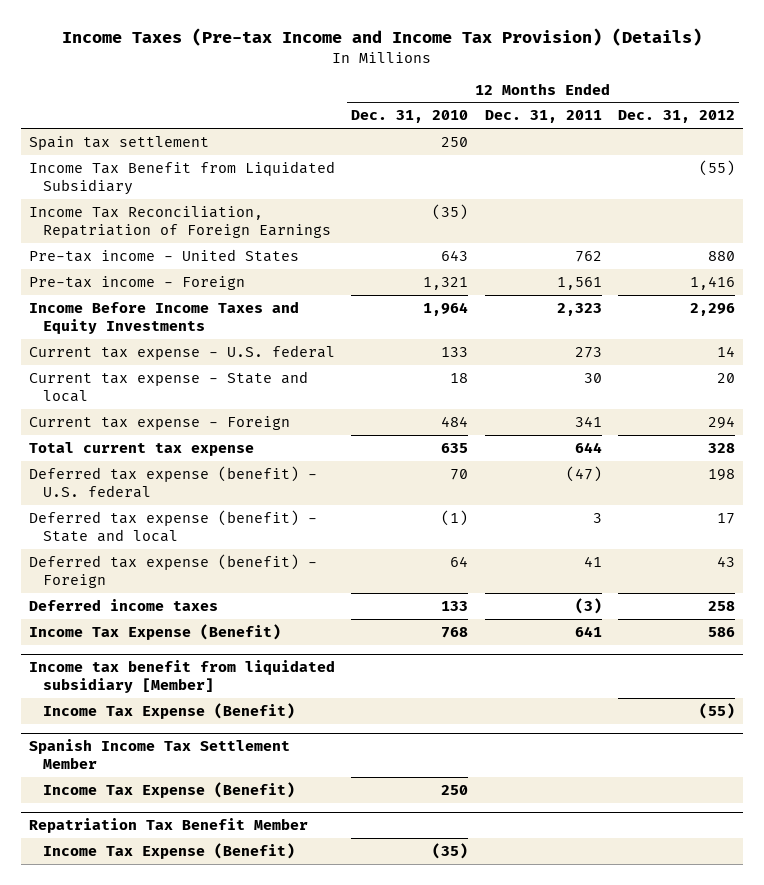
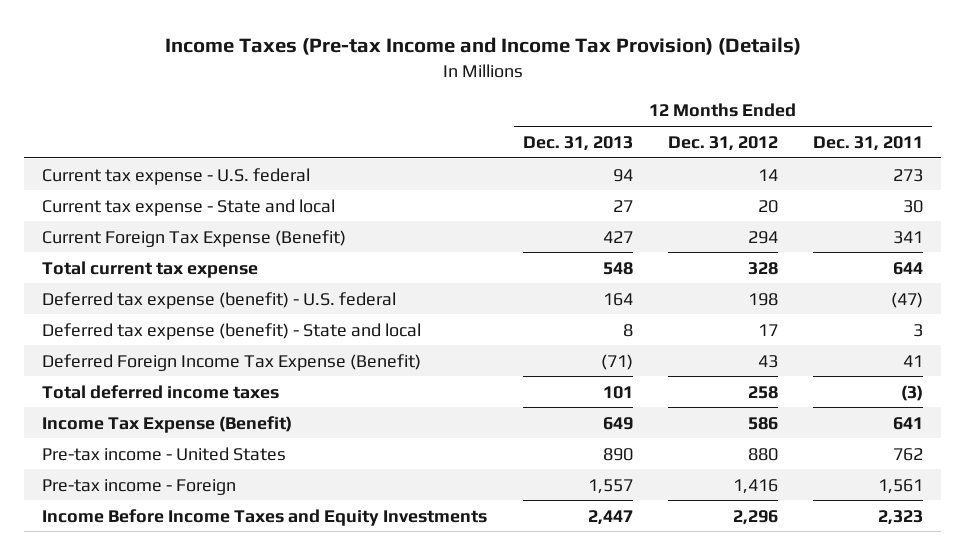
[351,110,469,124] Dec. 31, 2010 -> none
none -> [522,135,633,151] Dec. 31, 2013
[28,135,209,150] Spain tax settlement -> none
[28,160,335,196] Income Tax Benefit from Liquidated Subsidiary -> none
[28,205,331,239] Income Tax Reconciliation, Repatriation of Foreign Earnings -> none
[28,415,290,430] Current tax expense - Foreign -> [42,229,347,247] Current Foreign Tax Expense (Benefit)
[28,553,317,589] Deferred tax expense (benefit) - Foreign -> [42,353,422,371] Deferred Foreign Income Tax Expense (Benefit)
[28,598,218,611] Deferred income taxes -> [42,384,280,399] Total deferred income taxes
[28,660,335,694] Income tax benefit from liquidated subsidiary [Member] -> none
[42,702,295,719] Income Tax Expense (Benefit) -> none
[28,739,290,770] Spanish Income Tax Settlement Member -> none
[42,781,295,798] Income Tax Expense (Benefit) -> none
[28,818,308,834] Repatriation Tax Benefit Member -> none
[42,842,295,859] Income Tax Expense (Benefit) -> none
[28,248,299,262] Pre-tax income - United States -> [42,446,287,461] Pre-tax income - United States
[28,275,245,290] Pre-tax income - Foreign -> [42,478,237,495] Pre-tax income - Foreign
[28,300,299,335] Income Before Income Taxes and Equity Investments -> [42,508,488,526] Income Before Income Taxes and Equity Investments

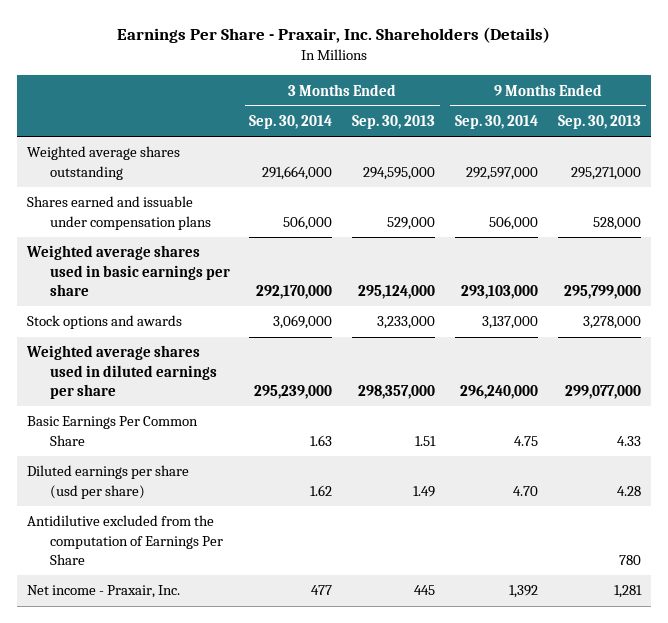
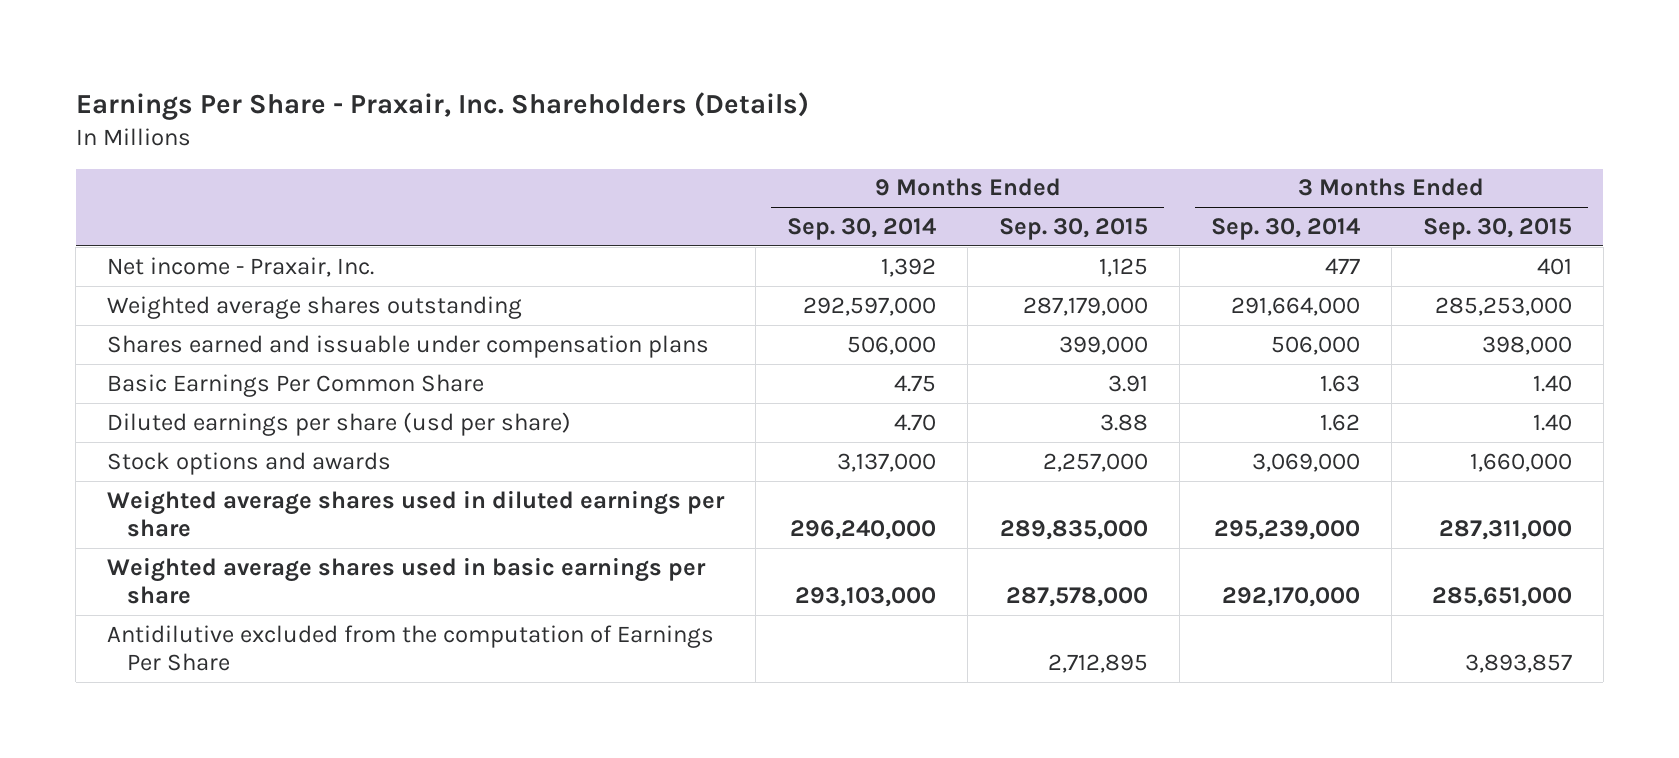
[352,115,436,130] Sep. 30, 2013 -> none
[557,115,641,130] Sep. 30, 2013 -> none
none -> [999,218,1149,241] Sep. 30, 2015
none -> [1422,218,1572,241] Sep. 30, 2015
[27,585,181,599] Net income - Praxair, Inc. -> [107,256,375,277] Net income - Praxair, Inc.
[27,315,183,330] Stock options and awards -> [107,451,392,475] Stock options and awards
[26,345,217,399] Weighted average shares used in diluted earnings per share -> [107,489,726,537] Weighted average shares used in diluted earnings per share
[26,245,230,296] Weighted average shares used in basic earnings per share -> [107,556,707,604] Weighted average shares used in basic earnings per share

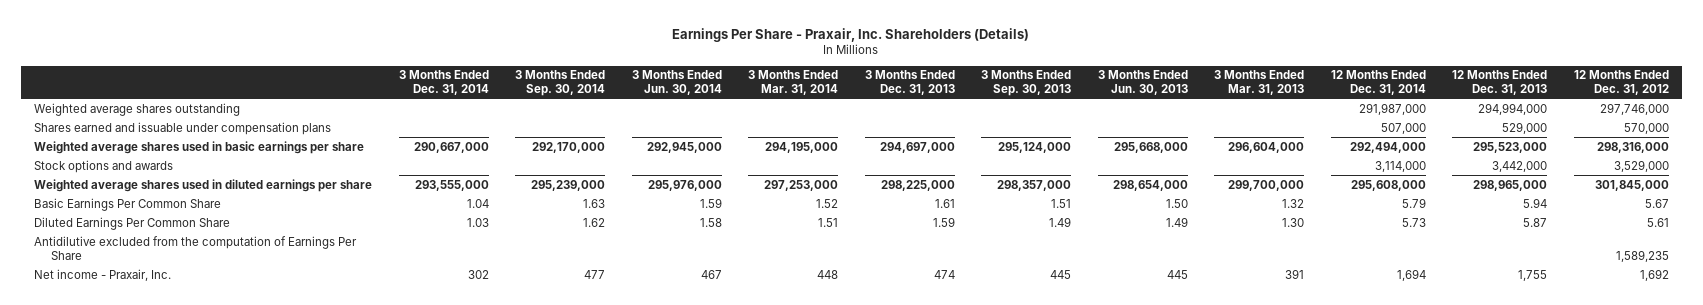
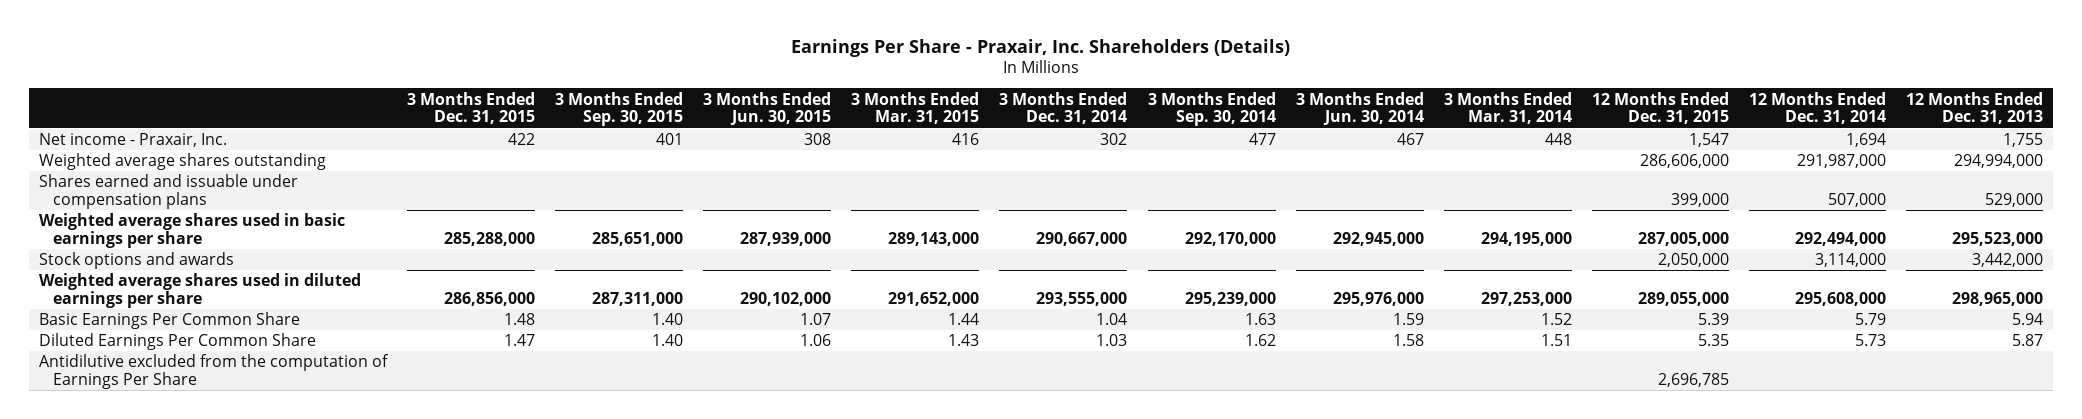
[864,70,955,96] 3 Months Ended Dec. 31, 2013 -> none
[981,70,1072,97] 3 Months Ended Sep. 30, 2013 -> none
[1097,70,1188,96] 3 Months Ended Jun. 30, 2013 -> none
[1214,70,1305,96] 3 Months Ended Mar. 31, 2013 -> none
[1573,70,1669,96] 12 Months Ended Dec. 31, 2012 -> none
none -> [407,91,536,125] 3 Months Ended Dec. 31, 2015
none -> [555,91,684,127] 3 Months Ended Sep. 30, 2015
none -> [703,91,832,126] 3 Months Ended Jun. 30, 2015
none -> [851,91,980,125] 3 Months Ended Mar. 31, 2015
none -> [1591,91,1729,125] 12 Months Ended Dec. 31, 2015
[34,268,172,281] Net income - Praxair, Inc. -> [38,133,227,148] Net income - Praxair, Inc.

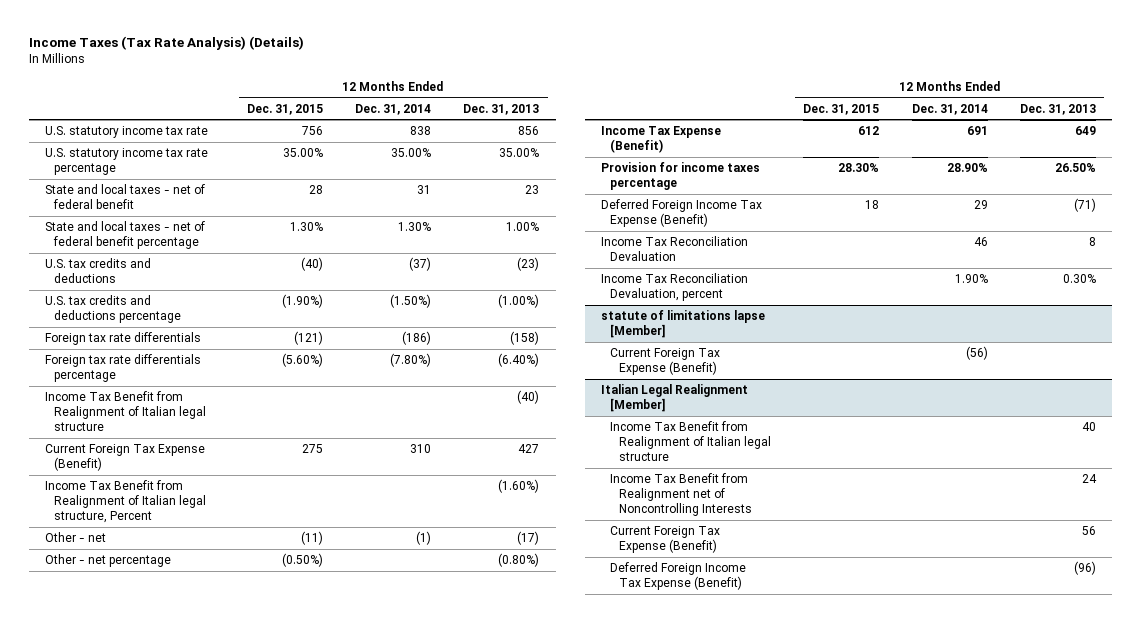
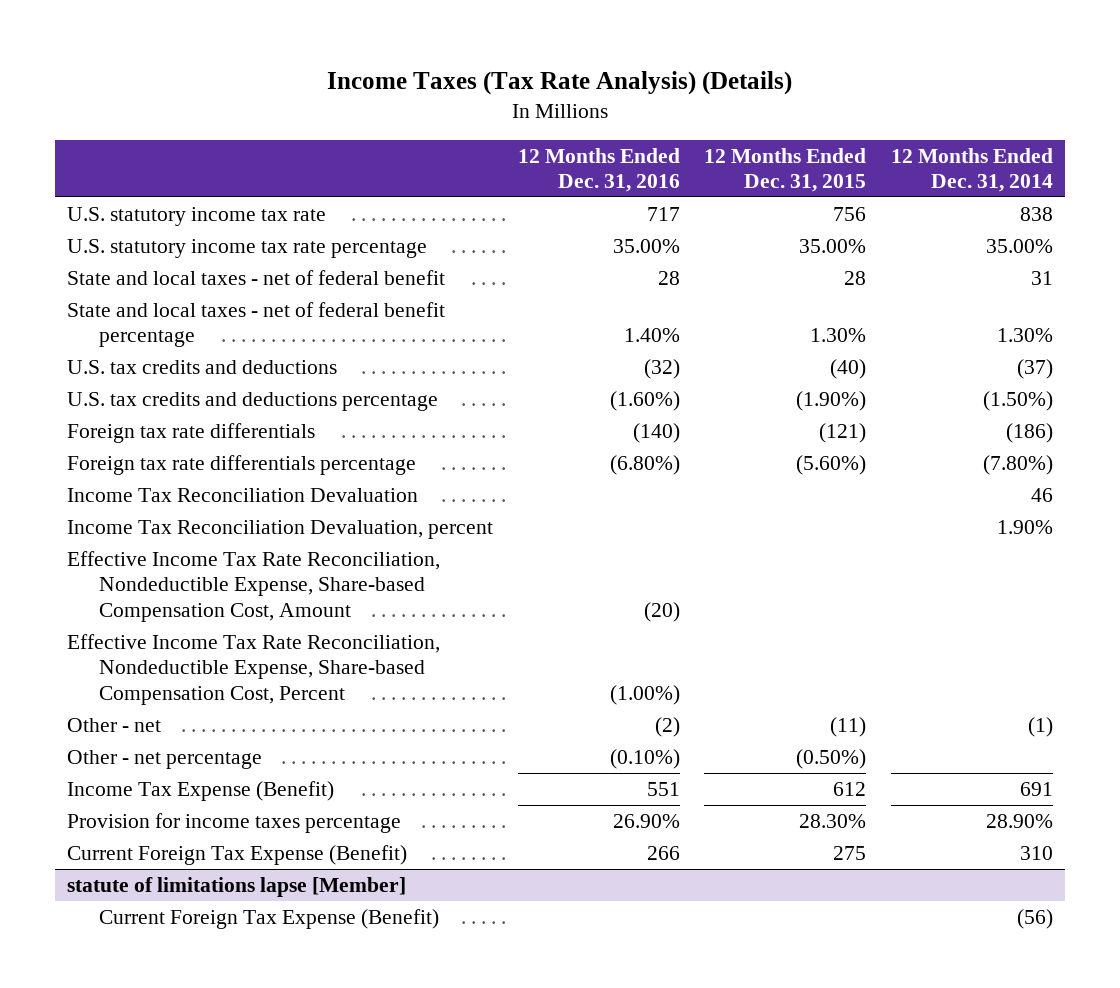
[463,103,540,115] Dec. 31, 2013 -> none
none -> [517,147,680,192] 12 Months Ended Dec. 31, 2016
[45,391,206,432] Income Tax Benefit from Realignment of Italian legal structure -> none
[45,480,206,524] Income Tax Benefit from Realignment of Italian legal structure, Percent -> none
[601,236,749,262] Income Tax Reconciliation Devaluation -> [67,487,419,502] Income Tax Reconciliation Devaluation
[601,273,749,302] Income Tax Reconciliation Devaluation, percent -> [67,519,494,539] Income Tax Reconciliation Devaluation, percent
none -> [67,550,441,622] Effective Income Tax Rate Reconciliation, Nondeductible Expense, Share-based Compensation Cost, Amount
none -> [67,633,441,705] Effective Income Tax Rate Reconciliation, Nondeductible Expense, Share-based Compensation Cost, Percent
[601,199,763,228] Deferred Foreign Income Tax Expense (Benefit) -> none
[45,444,206,472] Current Foreign Tax Expense (Benefit) -> [67,844,408,865] Current Foreign Tax Expense (Benefit)
[601,384,749,413] Italian Legal Realignment [Member] -> none
[610,421,771,462] Income Tax Benefit from Realignment of Italian legal structure -> none
[610,473,752,517] Income Tax Benefit from Realignment net of Noncontrolling Interests -> none
[610,526,721,554] Current Foreign Tax Expense (Benefit) -> none
[610,562,747,591] Deferred Foreign Income Tax Expense (Benefit) -> none

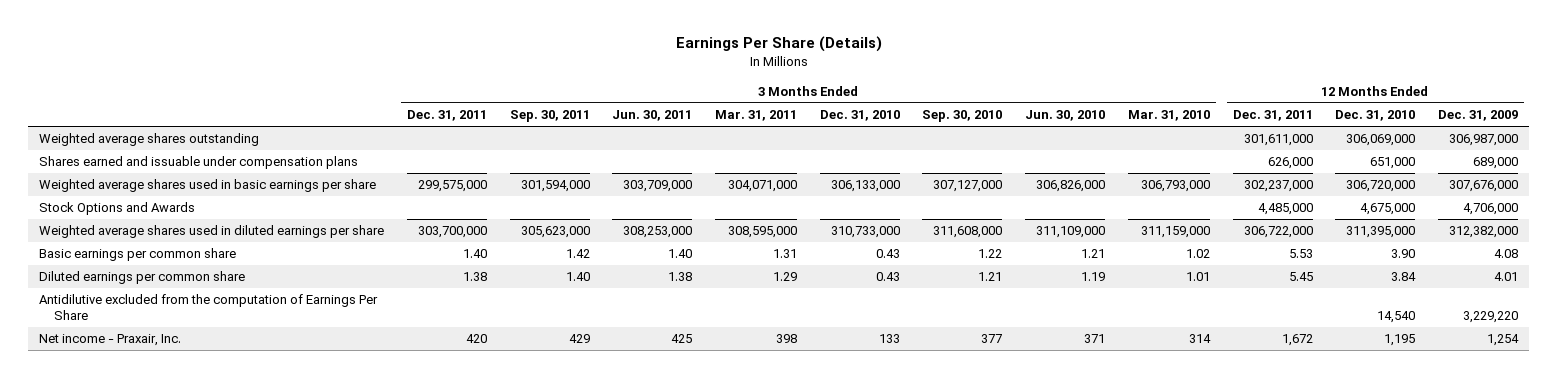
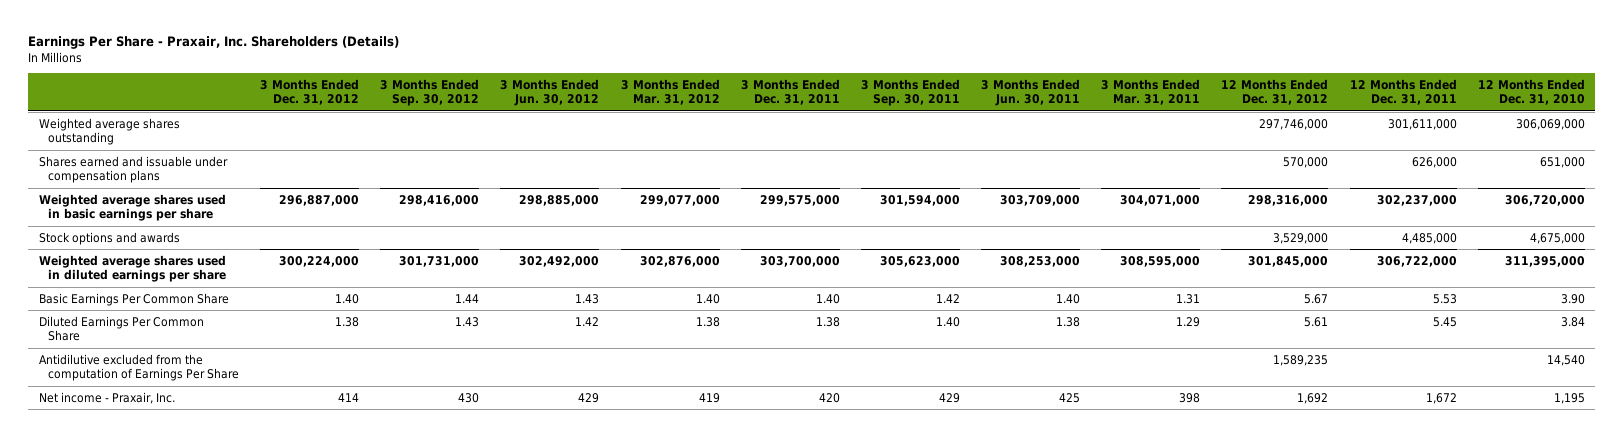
[675,36,882,53] Earnings Per Share (Details) -> [28,36,400,50] Earnings Per Share - Praxair, Inc. Shareholders (Details)
[819,110,900,122] Dec. 31, 2010 -> none
[922,110,1003,123] Sep. 30, 2010 -> none
[1025,110,1106,122] Jun. 30, 2010 -> none
[1127,110,1210,122] Mar. 31, 2010 -> none
[1438,110,1519,122] Dec. 31, 2009 -> none
none -> [260,78,360,106] 3 Months Ended Dec. 31, 2012
none -> [380,78,480,107] 3 Months Ended Sep. 30, 2012
none -> [500,78,600,107] 3 Months Ended Jun. 30, 2012
none -> [620,78,720,106] 3 Months Ended Mar. 31, 2012
none -> [1221,78,1329,106] 12 Months Ended Dec. 31, 2012
[39,202,196,216] Stock Options and Awards -> [38,231,180,245] Stock options and awards
[39,248,237,262] Basic earnings per common share -> [38,292,229,306] Basic Earnings Per Common Share
[39,271,246,285] Diluted earnings per common share -> [38,315,204,342] Diluted Earnings Per Common Share

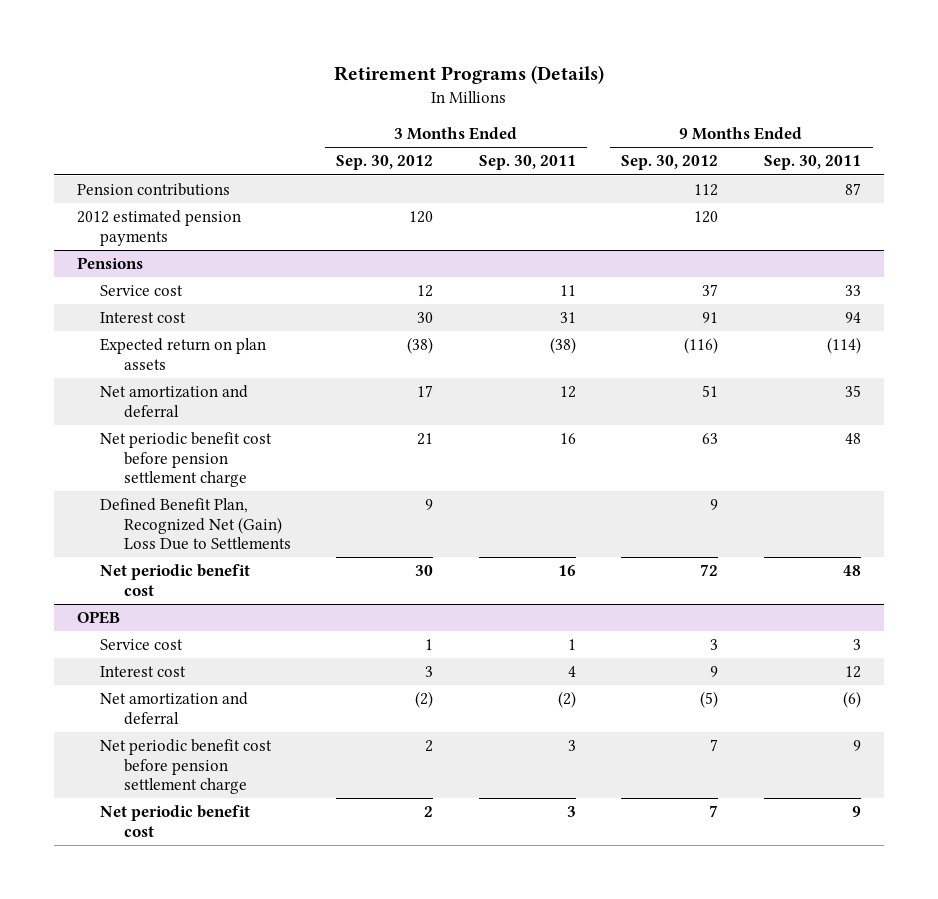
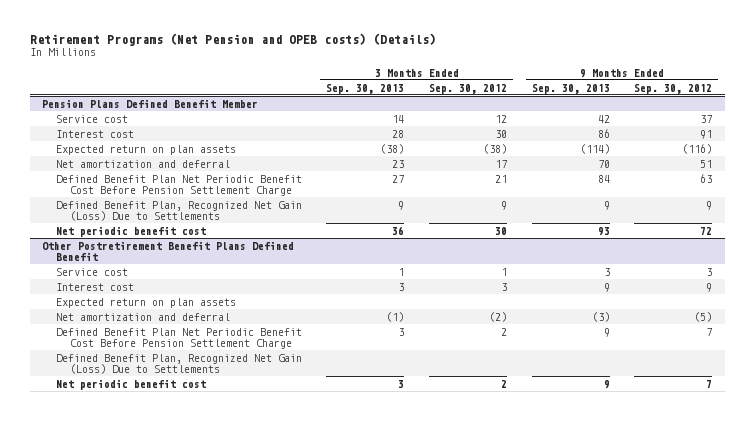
[333,65,604,85] Retirement Programs (Details) -> [29,32,436,46] Retirement Programs (Net Pension and OPEB costs) (Details)
[478,155,576,171] Sep. 30, 2011 -> none
[764,155,862,171] Sep. 30, 2011 -> none
none -> [326,83,405,94] Sep. 30, 2013
none -> [531,83,610,94] Sep. 30, 2013
[76,183,230,197] Pension contributions -> none
[76,210,241,246] 2012 estimated pension payments -> none
[76,257,143,270] Pensions -> none
none -> [42,98,259,108] Pension Plans Defined Benefit Member
[100,432,273,488] Net periodic benefit cost before pension settlement charge -> [55,174,302,197] Defined Benefit Plan Net Periodic Benefit Cost Before Pension Settlement Charge
[100,498,291,551] Defined Benefit Plan, Recognized Net (Gain) Loss Due to Settlements -> [55,200,302,222] Defined Benefit Plan, Recognized Net Gain (Loss) Due to Settlements
[76,611,120,625] OPEB -> none
none -> [42,240,295,262] Other Postretirement Benefit Plans Defined Benefit
none -> [55,297,236,308] Expected return on plan assets
[100,739,273,795] Net periodic benefit cost before pension settlement charge -> [55,327,302,350] Defined Benefit Plan Net Periodic Benefit Cost Before Pension Settlement Charge
none -> [55,353,302,375] Defined Benefit Plan, Recognized Net Gain (Loss) Due to Settlements

